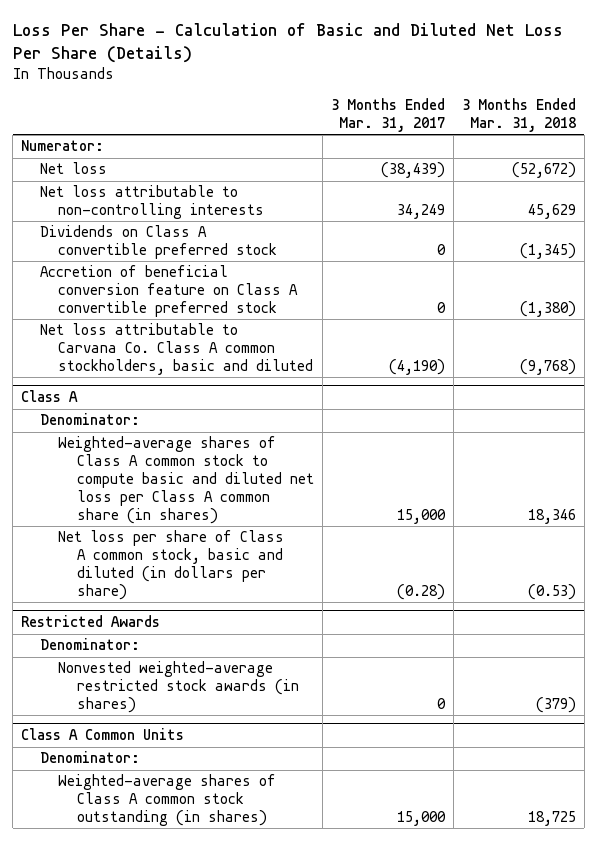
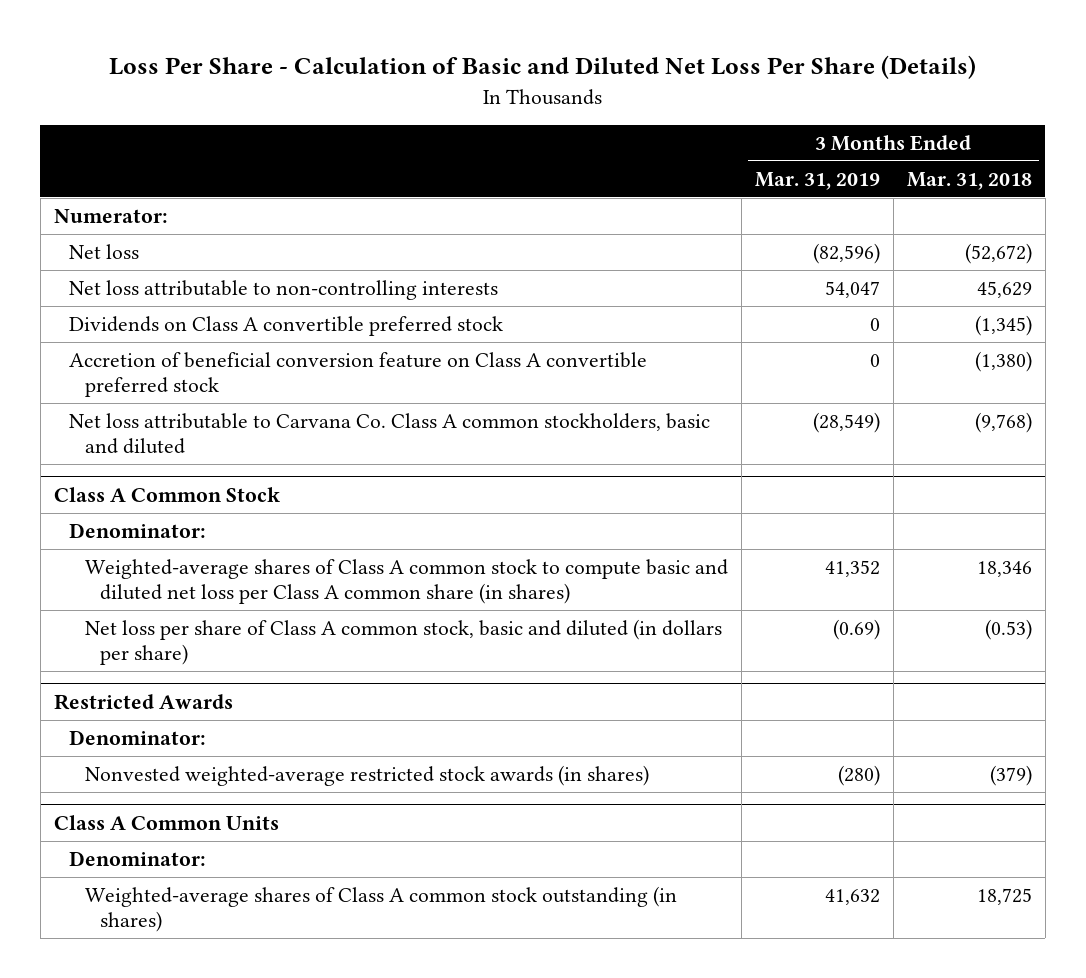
[330,98,445,133] 3 Months Ended Mar. 31, 2017 -> none
none -> [754,171,880,190] Mar. 31, 2019
[21,390,79,403] Class A -> [54,486,281,502] Class A Common Stock

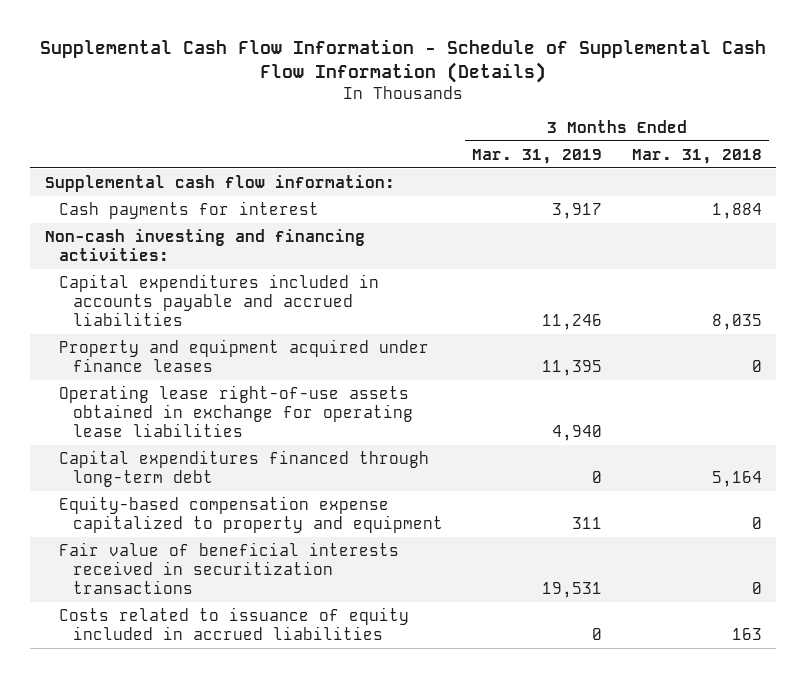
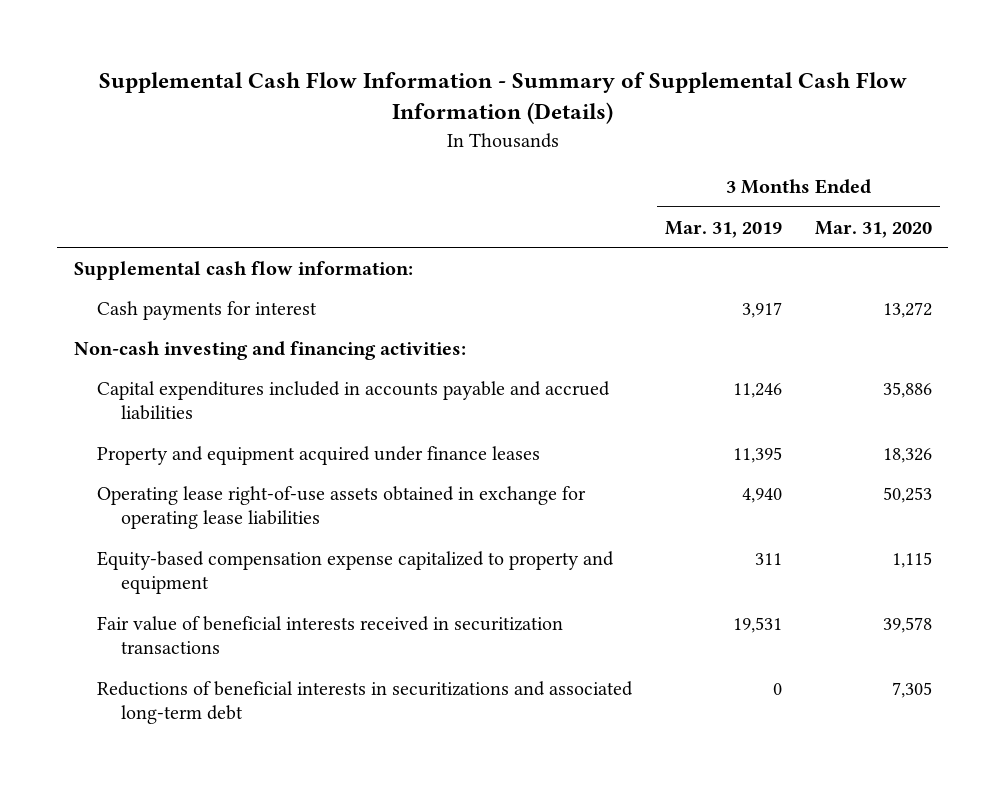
[40,38,767,83] Supplemental Cash Flow Information - Schedule of Supplemental Cash Flow Information (Details) -> [98,72,907,125] Supplemental Cash Flow Information - Summary of Supplemental Cash Flow Information (Details)
[631,148,762,164] Mar. 31, 2018 -> none
none -> [815,220,933,238] Mar. 31, 2020
[58,449,429,487] Capital expenditures financed through long-term debt -> none
[58,606,409,640] Costs related to issuance of equity included in accrued liabilities -> none
none -> [97,680,634,725] Reductions of beneficial interests in securitizations and associated long-term debt

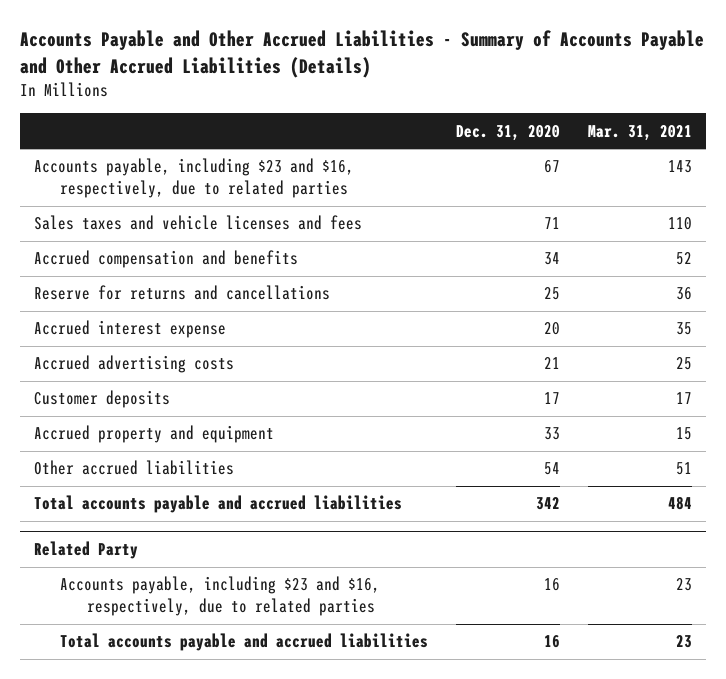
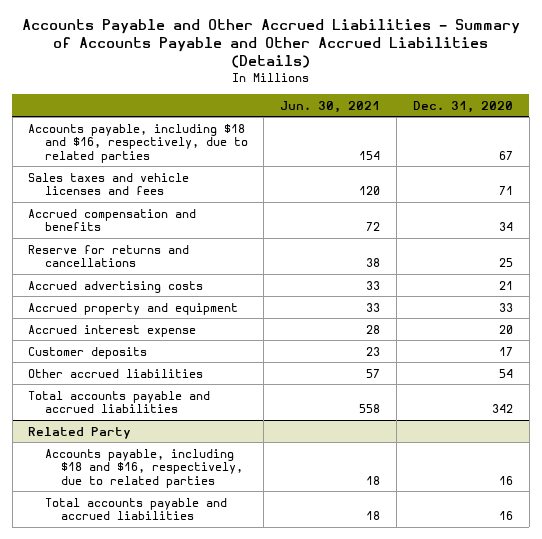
[588,124,693,141] Mar. 31, 2021 -> none
none -> [280,100,381,113] Jun. 30, 2021
[33,158,354,199] Accounts payable, including $23 and $16, respectively, due to related parties -> [28,123,248,163] Accounts payable, including $18 and $16, respectively, due to related parties
[33,320,226,339] Accrued interest expense -> [28,324,197,337] Accrued interest expense
[33,390,170,409] Customer deposits -> [28,346,148,359] Customer deposits
[60,576,381,617] Accounts payable, including $23 and $16, respectively, due to related parties -> [44,448,243,488] Accounts payable, including $18 and $16, respectively, due to related parties

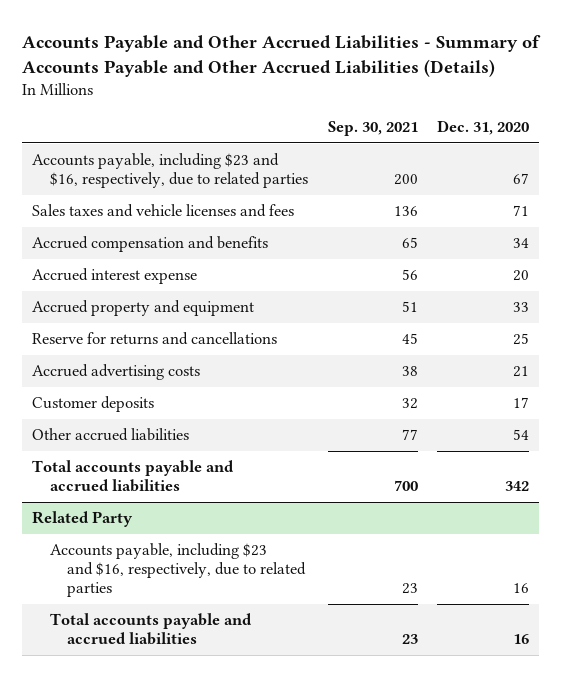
[280,100,381,113] Jun. 30, 2021 -> none
none -> [327,121,418,137] Sep. 30, 2021
[28,123,248,163] Accounts payable, including $18 and $16, respectively, due to related parties -> [32,153,308,189] Accounts payable, including $23 and $16, respectively, due to related parties
[28,324,197,337] Accrued interest expense -> [32,268,198,285] Accrued interest expense
[28,302,239,315] Accrued property and equipment -> [32,300,255,317] Accrued property and equipment
[44,448,243,488] Accounts payable, including $18 and $16, respectively, due to related parties -> [49,543,307,598] Accounts payable, including $23 and $16, respectively, due to related parties

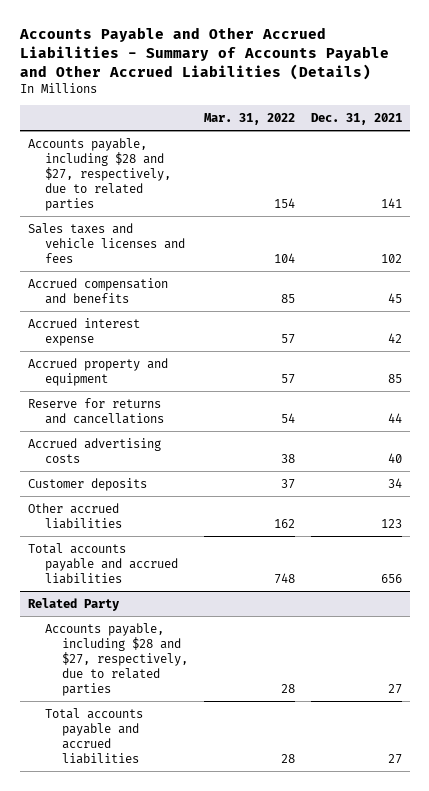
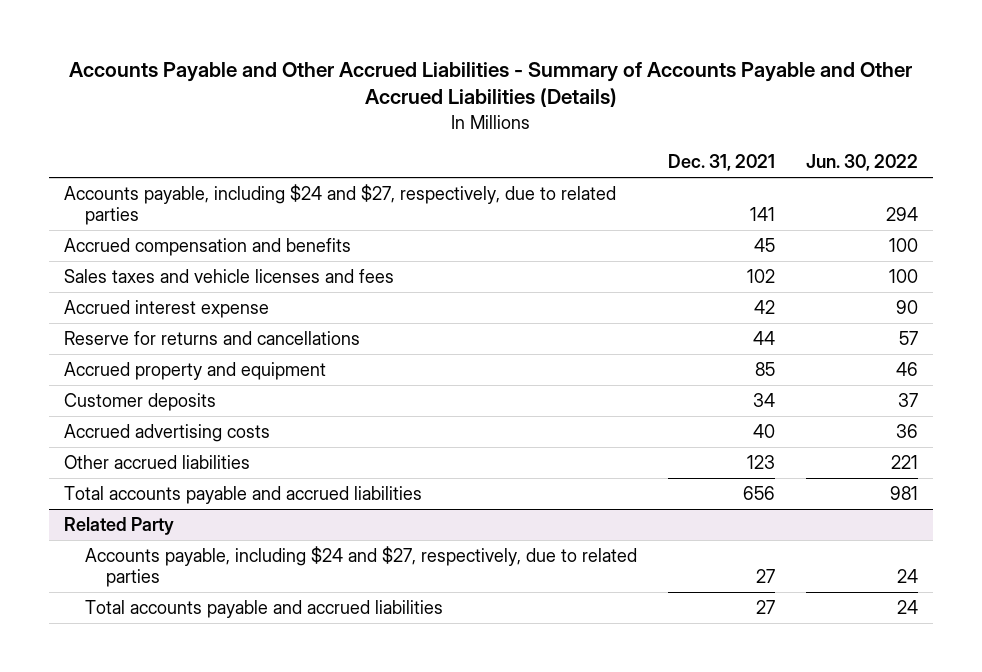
[204,113,296,126] Mar. 31, 2022 -> none
none -> [805,154,918,172] Jun. 30, 2022
[27,137,171,211] Accounts payable, including $28 and $27, respectively, due to related parties -> [64,183,617,226] Accounts payable, including $24 and $27, respectively, due to related parties
[27,222,185,263] Sales taxes and vehicle licenses and fees -> [64,268,395,283] Sales taxes and vehicle licenses and fees
[27,357,168,386] Accrued property and equipment -> [64,361,327,380] Accrued property and equipment
[27,437,161,463] Accrued advertising costs -> [64,423,271,442] Accrued advertising costs
[44,622,189,696] Accounts payable, including $28 and $27, respectively, due to related parties -> [85,545,638,588] Accounts payable, including $24 and $27, respectively, due to related parties

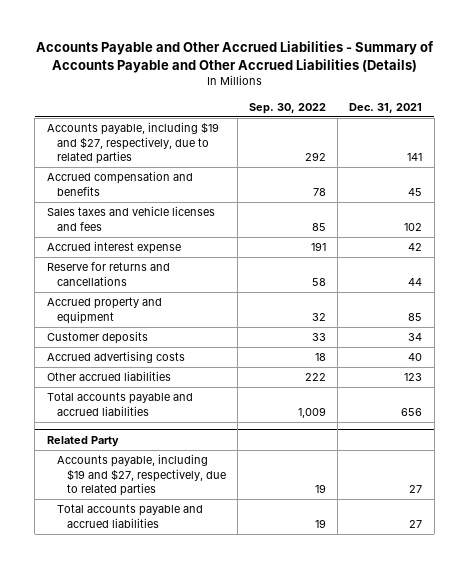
[805,154,918,172] Jun. 30, 2022 -> none
none -> [248,102,326,114] Sep. 30, 2022
[64,183,617,226] Accounts payable, including $24 and $27, respectively, due to related parties -> [46,122,219,165] Accounts payable, including $19 and $27, respectively, due to related parties
[85,545,638,588] Accounts payable, including $24 and $27, respectively, due to related parties -> [56,454,226,497] Accounts payable, including $19 and $27, respectively, due to related parties

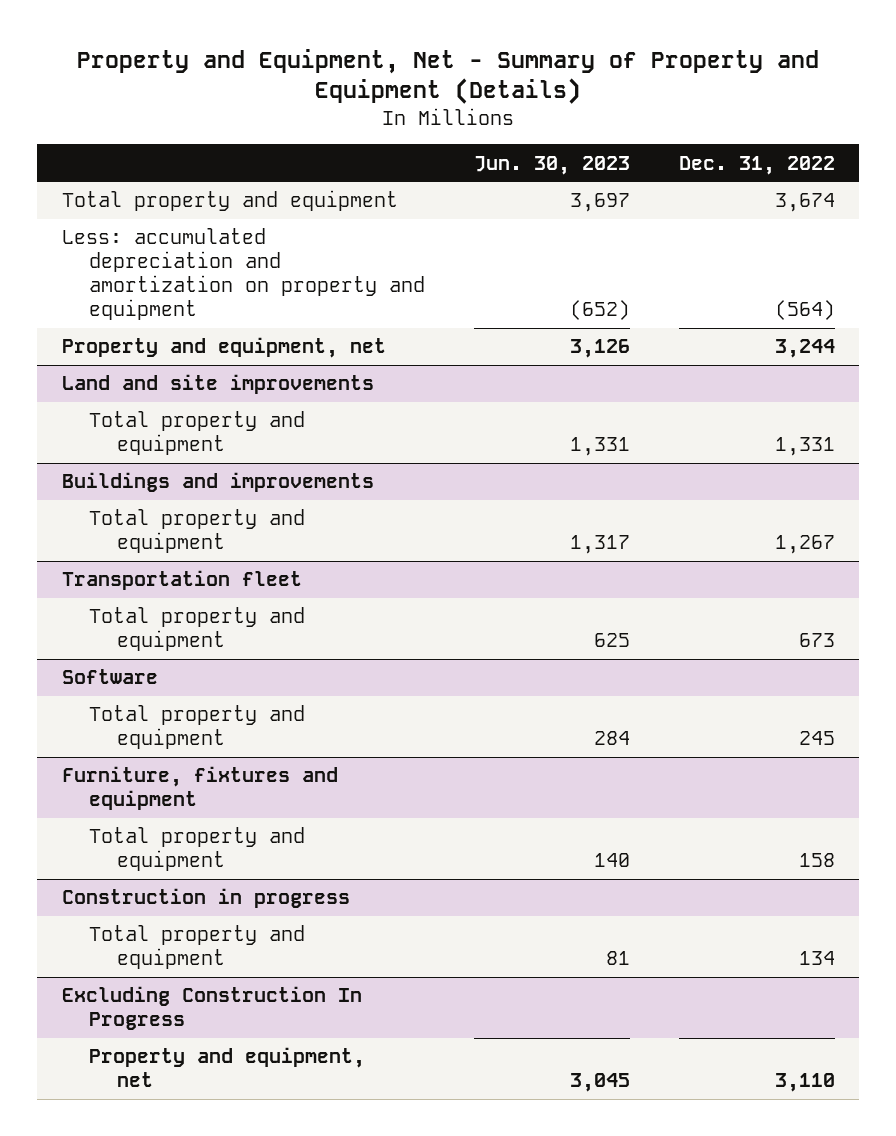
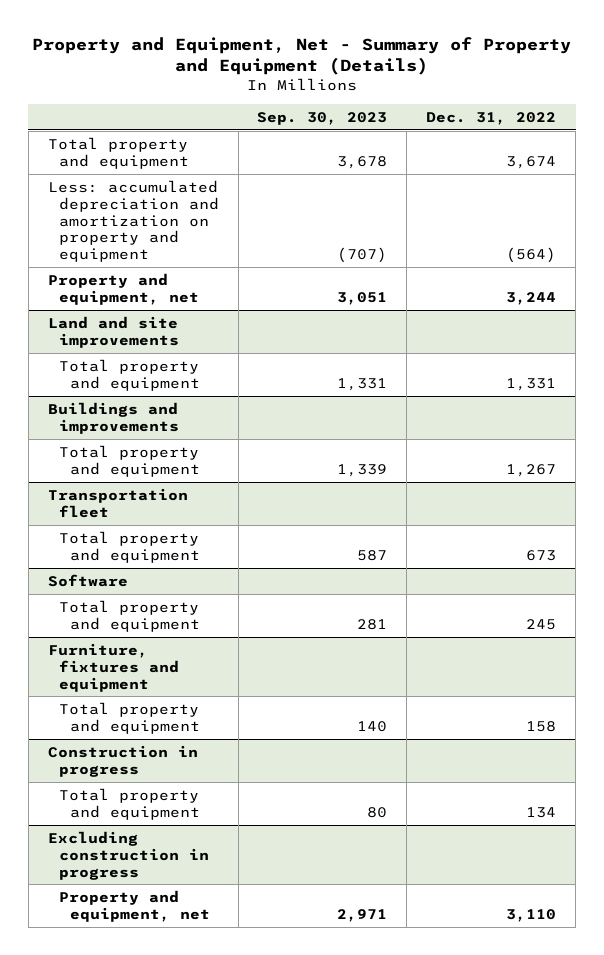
[473,155,630,175] Jun. 30, 2023 -> none
none -> [257,111,388,125] Sep. 30, 2023
[61,986,362,1031] Excluding Construction In Progress -> [47,830,209,880] Excluding construction in progress

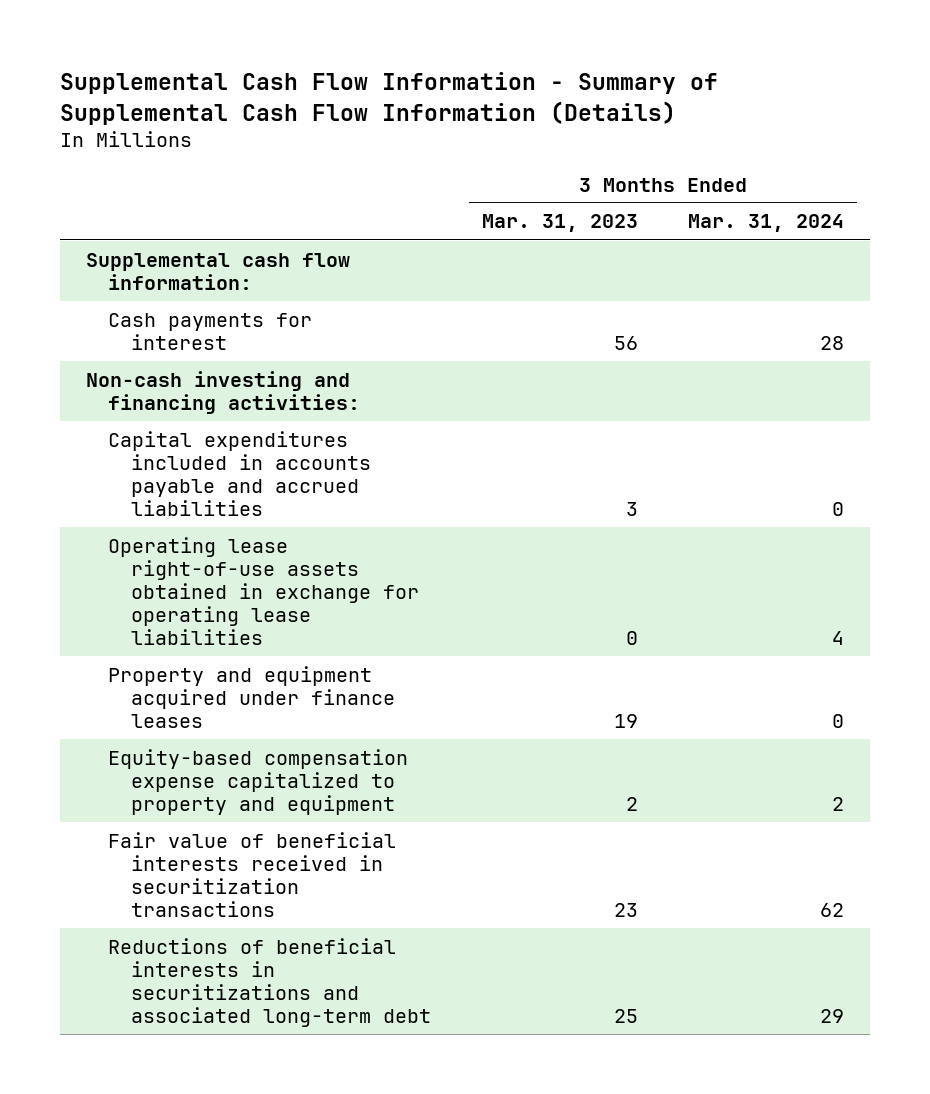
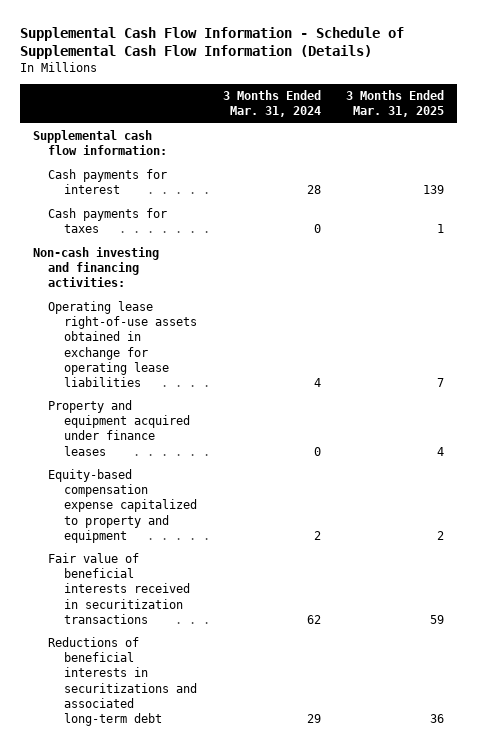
[60,72,719,125] Supplemental Cash Flow Information - Summary of Supplemental Cash Flow Information (Details) -> [20,27,405,60] Supplemental Cash Flow Information - Schedule of Supplemental Cash Flow Information (Details)
[481,214,638,233] Mar. 31, 2023 -> none
none -> [345,89,444,118] 3 Months Ended Mar. 31, 2025
none -> [48,207,168,234] Cash payments for taxes
[108,430,372,516] Capital expenditures included in accounts payable and accrued liabilities -> none

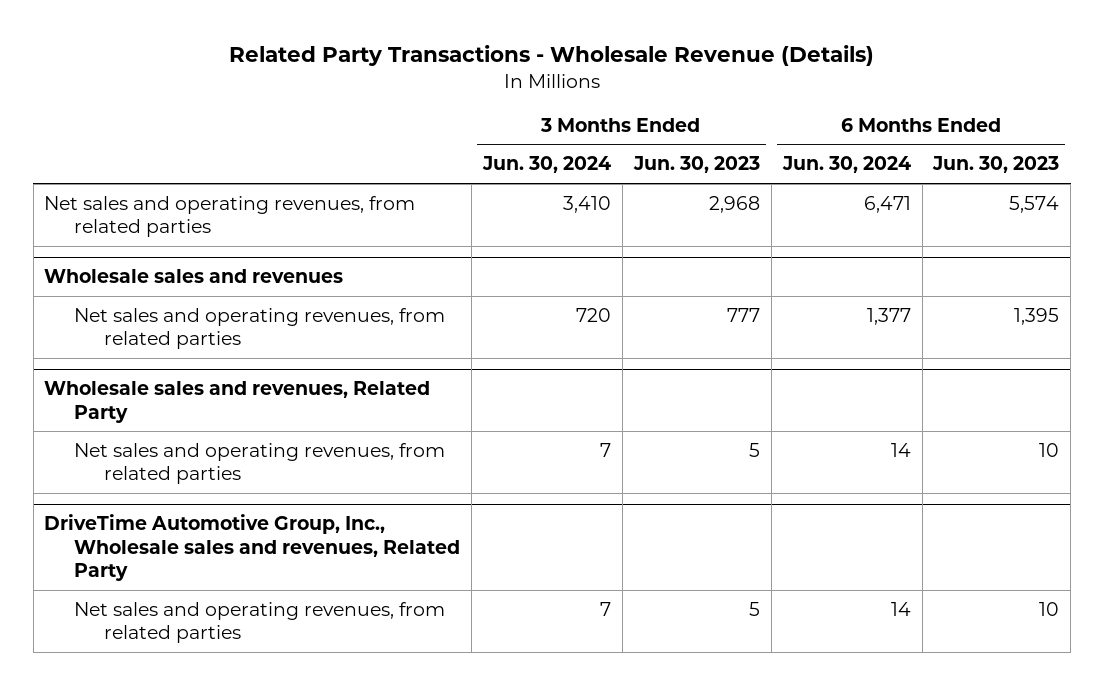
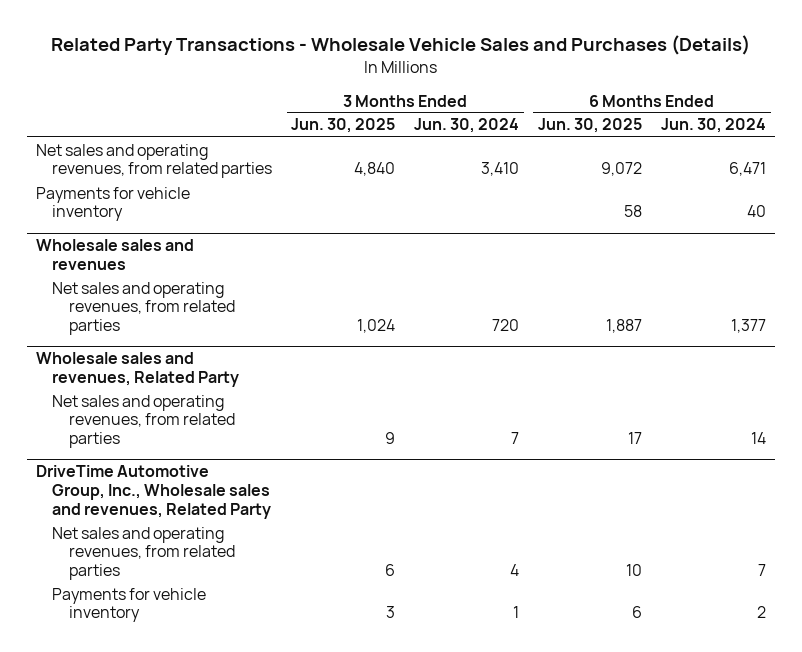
[228,45,874,67] Related Party Transactions - Wholesale Revenue (Details) -> [50,35,750,56] Related Party Transactions - Wholesale Vehicle Sales and Purchases (Details)
[632,156,760,174] Jun. 30, 2023 -> none
[932,156,1060,174] Jun. 30, 2023 -> none
none -> [291,118,396,134] Jun. 30, 2025
none -> [537,118,642,134] Jun. 30, 2025
none -> [36,186,191,222] Payments for vehicle inventory
[600,601,612,616] 7 -> [510,564,520,577] 4
[890,601,911,616] 14 -> [757,564,766,577] 7
none -> [52,587,207,623] Payments for vehicle inventory

